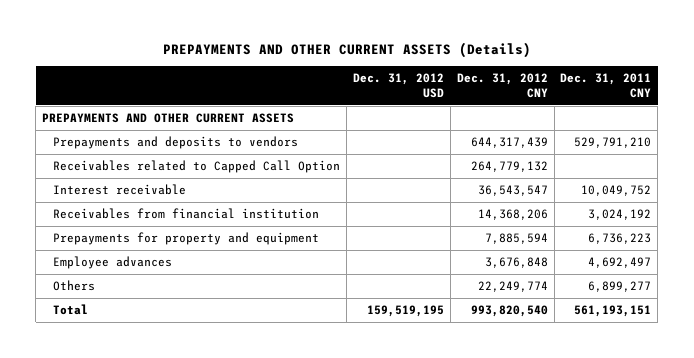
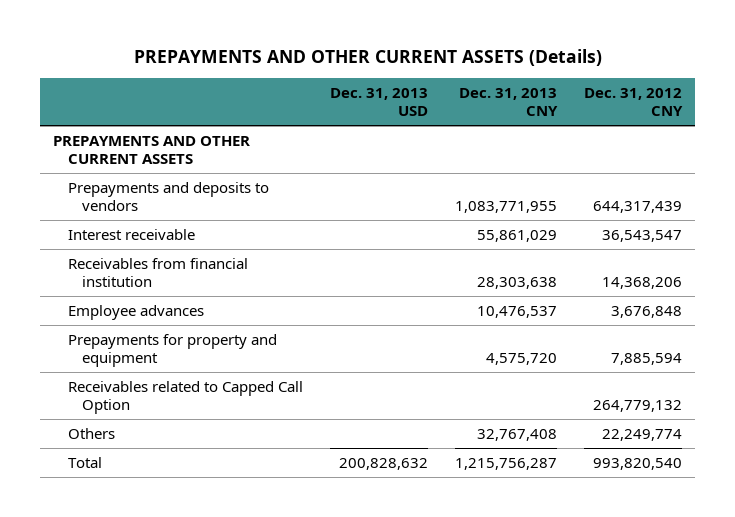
[353,73,445,99] Dec. 31, 2012 USD -> none
[560,73,652,99] Dec. 31, 2011 CNY -> none
none -> [329,88,428,117] Dec. 31, 2013 USD
none -> [458,88,558,117] Dec. 31, 2013 CNY
[53,232,320,246] Prepayments for property and equipment -> [67,333,277,368] Prepayments for property and equipment
[53,160,341,174] Receivables related to Capped Call Option -> [67,380,303,415] Receivables related to Capped Call Option

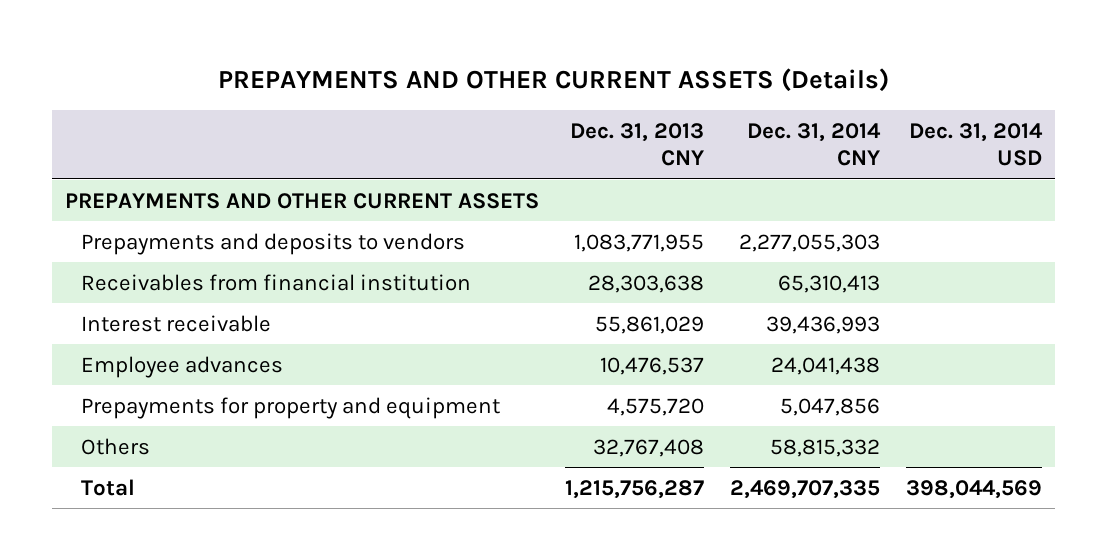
[329,88,428,117] Dec. 31, 2013 USD -> none
[583,88,683,117] Dec. 31, 2012 CNY -> none
none -> [747,122,882,167] Dec. 31, 2014 CNY
none -> [909,122,1044,167] Dec. 31, 2014 USD
[67,228,195,240] Interest receivable -> [81,314,272,332] Interest receivable
[67,380,303,415] Receivables related to Capped Call Option -> none

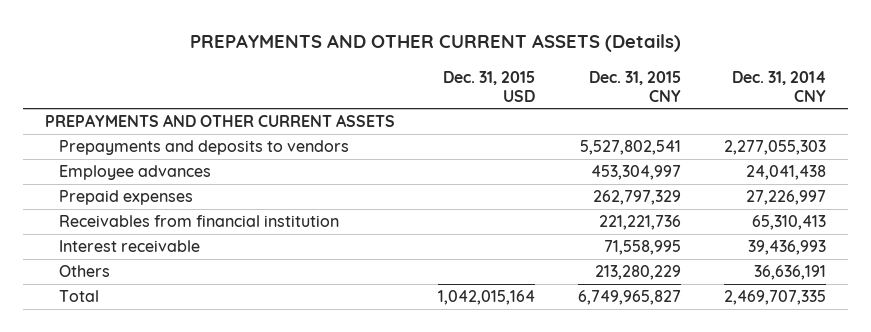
[570,122,706,167] Dec. 31, 2013 CNY -> none
[909,122,1044,167] Dec. 31, 2014 USD -> none
none -> [443,70,536,102] Dec. 31, 2015 USD
none -> [589,70,682,102] Dec. 31, 2015 CNY
[81,355,284,378] Employee advances -> [59,165,212,181] Employee advances
none -> [59,190,194,206] Prepaid expenses
[81,396,501,419] Prepayments for property and equipment -> none
[770,438,881,457] 58,815,332 -> [754,265,827,281] 36,636,191

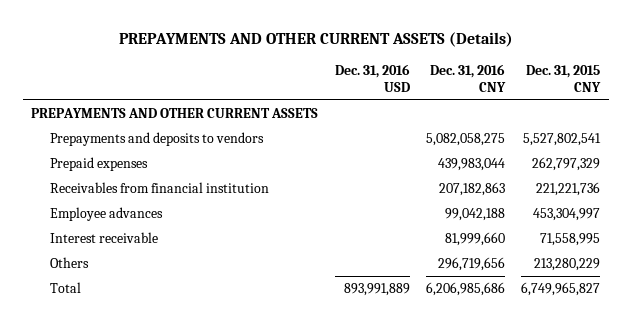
[443,70,536,102] Dec. 31, 2015 USD -> none
[732,70,827,102] Dec. 31, 2014 CNY -> none
none -> [334,64,410,92] Dec. 31, 2016 USD
none -> [430,64,507,92] Dec. 31, 2016 CNY
[59,165,212,181] Employee advances -> [49,207,163,222] Employee advances

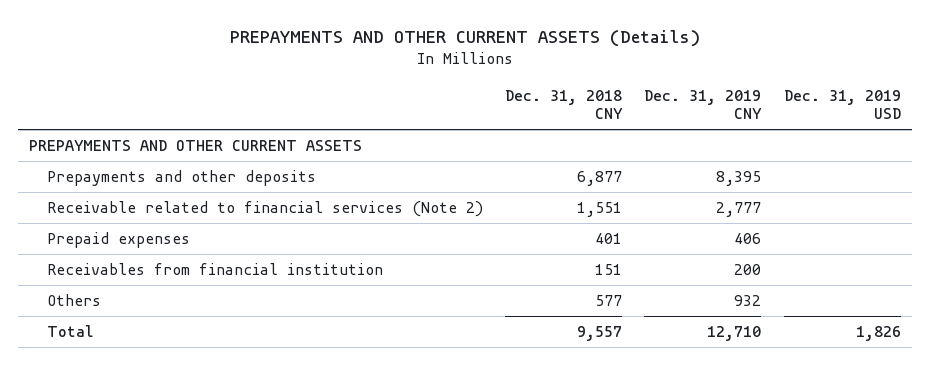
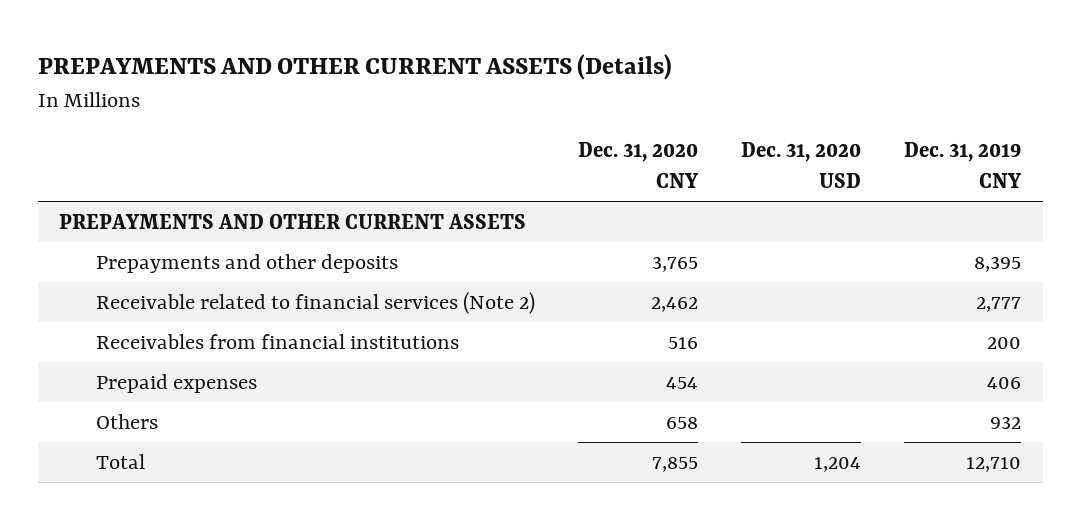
[505,89,624,120] Dec. 31, 2018 CNY -> none
[783,89,901,120] Dec. 31, 2019 USD -> none
none -> [577,142,699,188] Dec. 31, 2020 CNY
none -> [740,142,861,188] Dec. 31, 2020 USD
none -> [95,333,459,349] Receivables from financial institutions
[46,262,383,275] Receivables from financial institution -> none

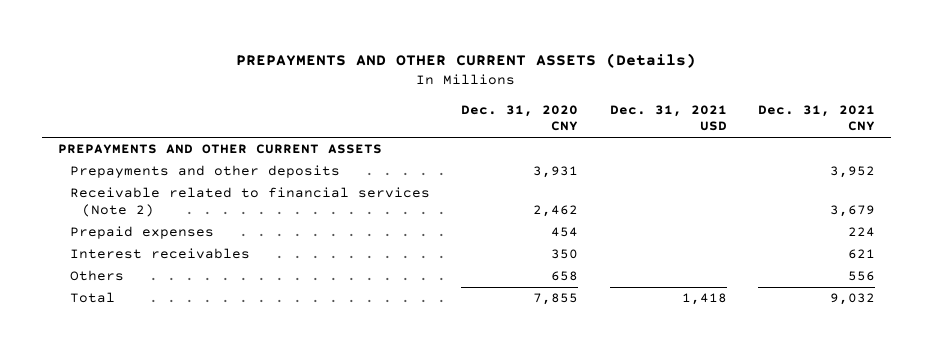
[740,142,861,188] Dec. 31, 2020 USD -> none
[903,142,1022,188] Dec. 31, 2019 CNY -> none
none -> [609,104,727,132] Dec. 31, 2021 USD
none -> [757,104,875,132] Dec. 31, 2021 CNY
[651,255,698,272] 3,765 -> [533,166,579,179] 3,931
[95,333,459,349] Receivables from financial institutions -> none
none -> [69,248,250,260] Interest receivables

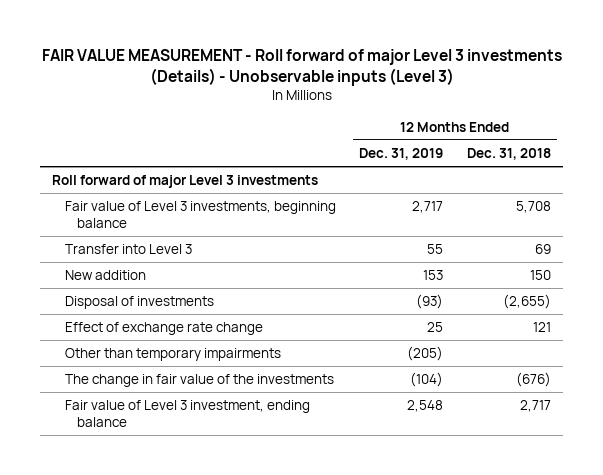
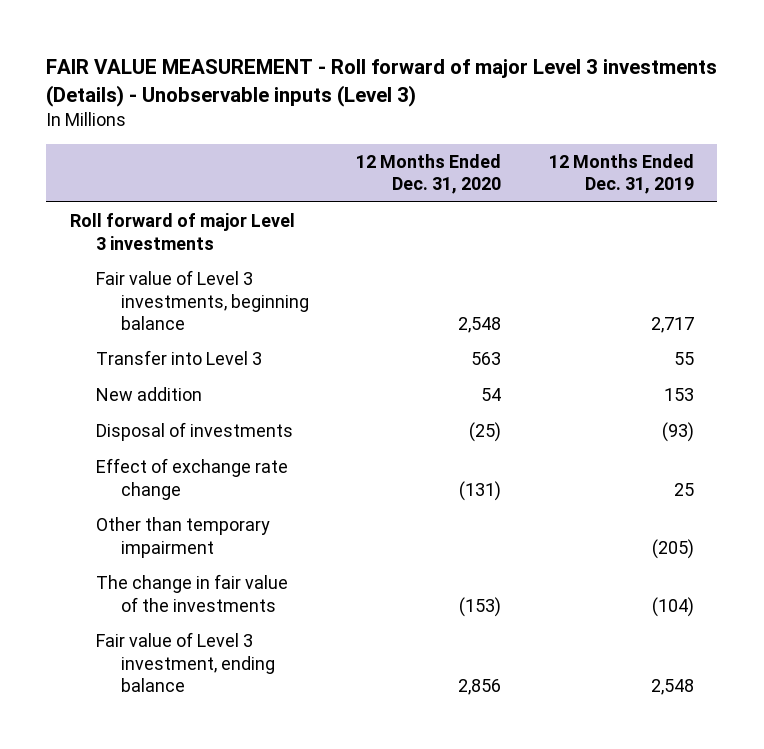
[467,148,552,161] Dec. 31, 2018 -> none
none -> [356,153,502,195] 12 Months Ended Dec. 31, 2020
[64,348,281,362] Other than temporary impairments -> [95,517,270,558] Other than temporary impairment

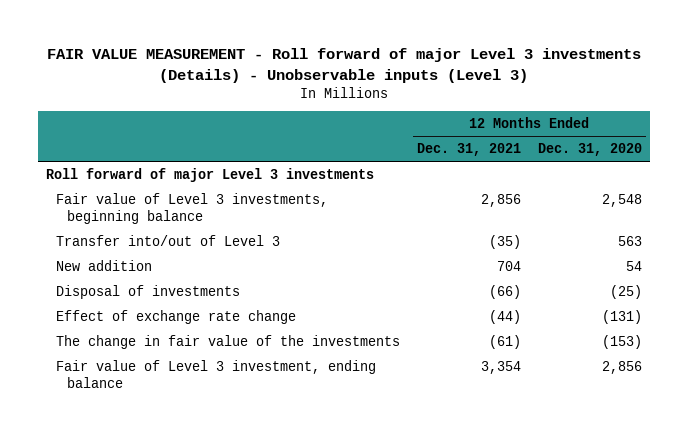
[548,153,694,195] 12 Months Ended Dec. 31, 2019 -> none
none -> [417,143,522,157] Dec. 31, 2021
[95,350,262,366] Transfer into Level 3 -> [56,234,281,246] Transfer into/out of Level 3
[95,517,270,558] Other than temporary impairment -> none

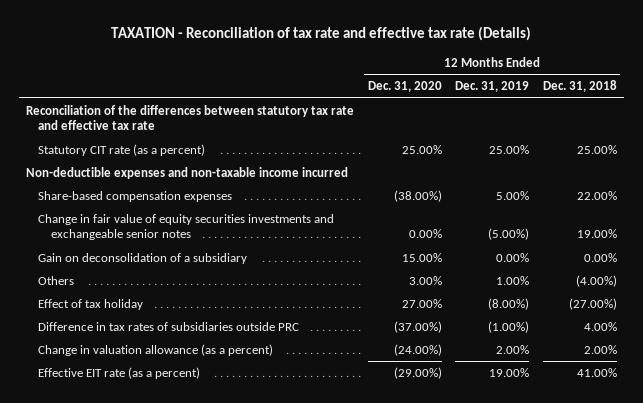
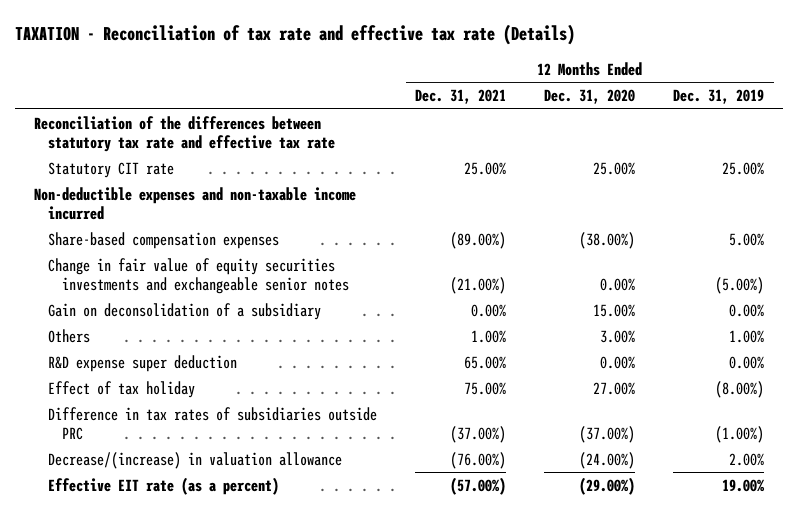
[542,80,617,93] Dec. 31, 2018 -> none
none -> [415,89,507,105] Dec. 31, 2021
[38,143,206,156] Statutory CIT rate (as a percent) -> [48,161,175,178] Statutory CIT rate
none -> [48,354,238,372] R&D expense super deduction
[38,343,274,356] Change in valuation allowance (as a percent) -> [48,451,343,469] Decrease/(increase) in valuation allowance

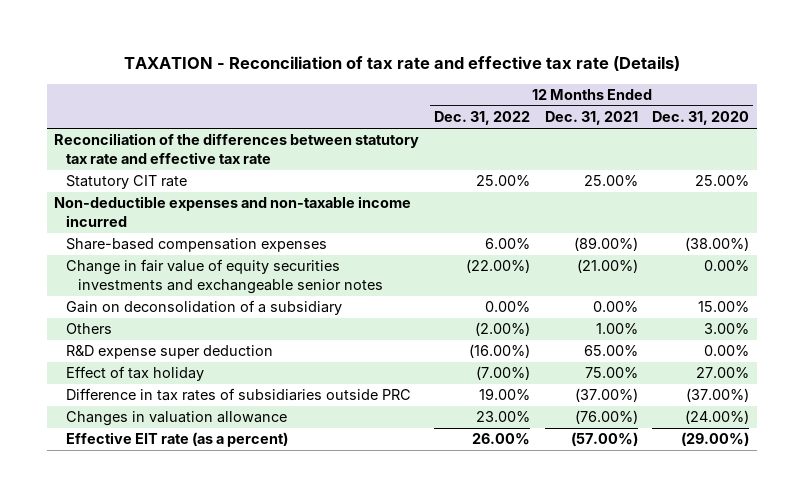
[673,89,765,105] Dec. 31, 2019 -> none
none -> [433,111,530,126] Dec. 31, 2022
[48,451,343,469] Decrease/(increase) in valuation allowance -> [66,411,288,427] Changes in valuation allowance

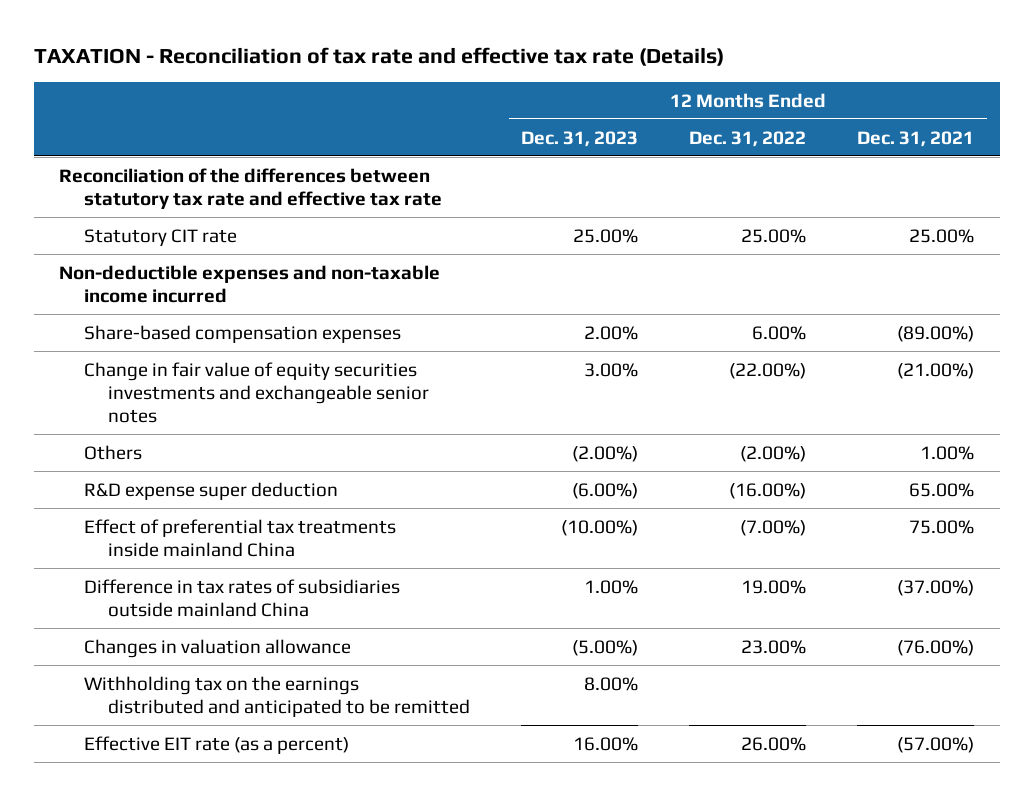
[652,111,750,126] Dec. 31, 2020 -> none
none -> [521,130,639,147] Dec. 31, 2023
[66,300,343,316] Gain on deconsolidation of a subsidiary -> none
[66,366,205,382] Effect of tax holiday -> [83,518,396,557] Effect of preferential tax treatments inside mainland China
[66,388,412,402] Difference in tax rates of subsidiaries outside PRC -> [83,578,400,617] Difference in tax rates of subsidiaries outside mainland China
none -> [83,675,471,717] Withholding tax on the earnings distributed and anticipated to be remitted

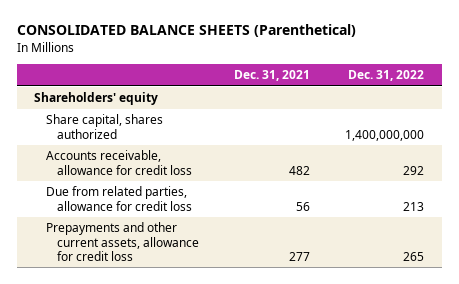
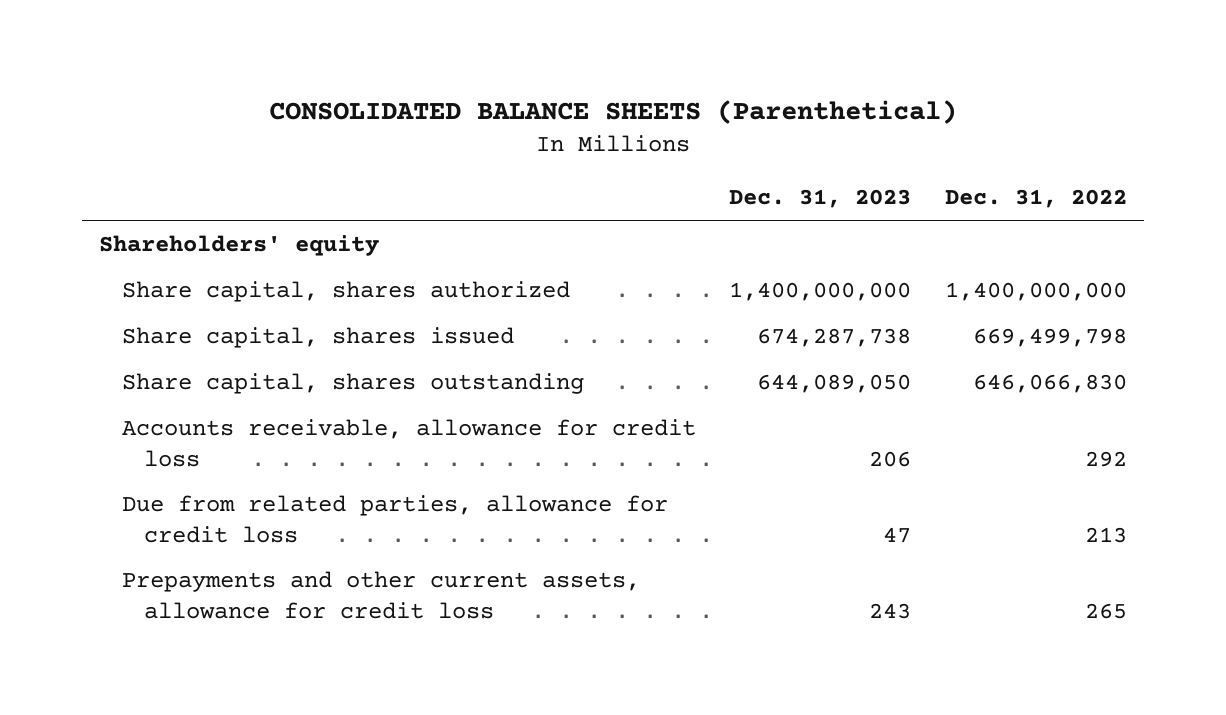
[234,69,311,81] Dec. 31, 2021 -> none
none -> [729,189,912,209] Dec. 31, 2023
none -> [121,326,514,348] Share capital, shares issued
none -> [121,372,584,394] Share capital, shares outstanding

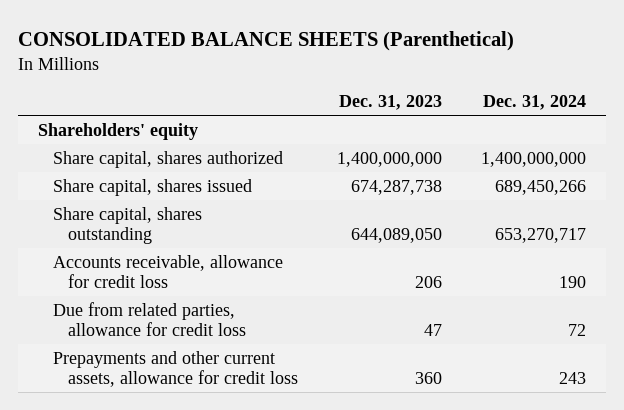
[945,189,1128,209] Dec. 31, 2022 -> none
none -> [483,95,587,111] Dec. 31, 2024
[869,602,912,619] 243 -> [414,372,442,385] 360

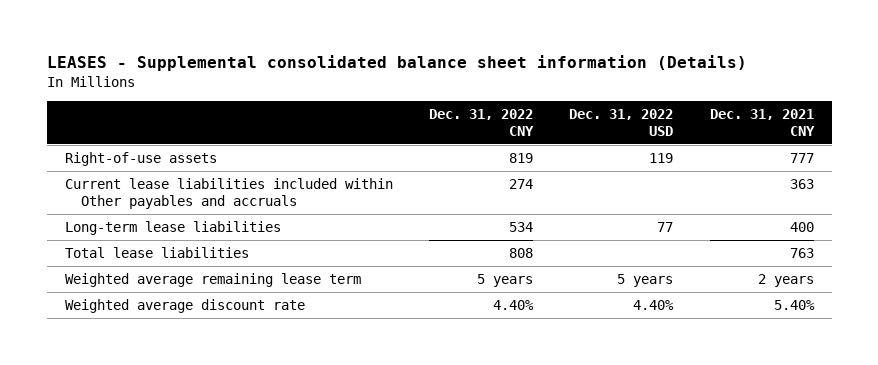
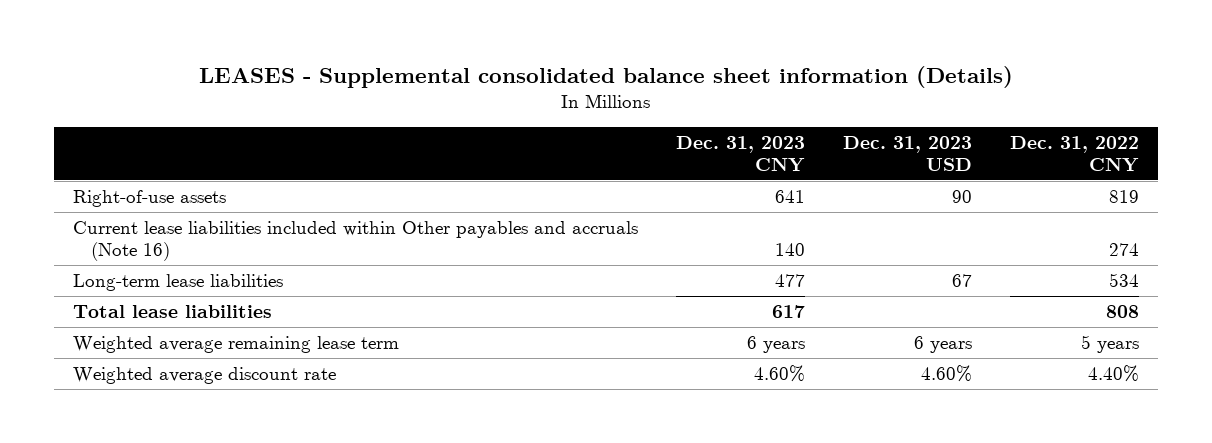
[569,109,674,136] Dec. 31, 2022 USD -> none
[709,109,815,136] Dec. 31, 2021 CNY -> none
none -> [675,135,805,172] Dec. 31, 2023 CNY
none -> [843,135,973,171] Dec. 31, 2023 USD
[64,178,393,209] Current lease liabilities included within Other payables and accruals -> [72,220,638,261] Current lease liabilities included within Other payables and accruals (Note 16)

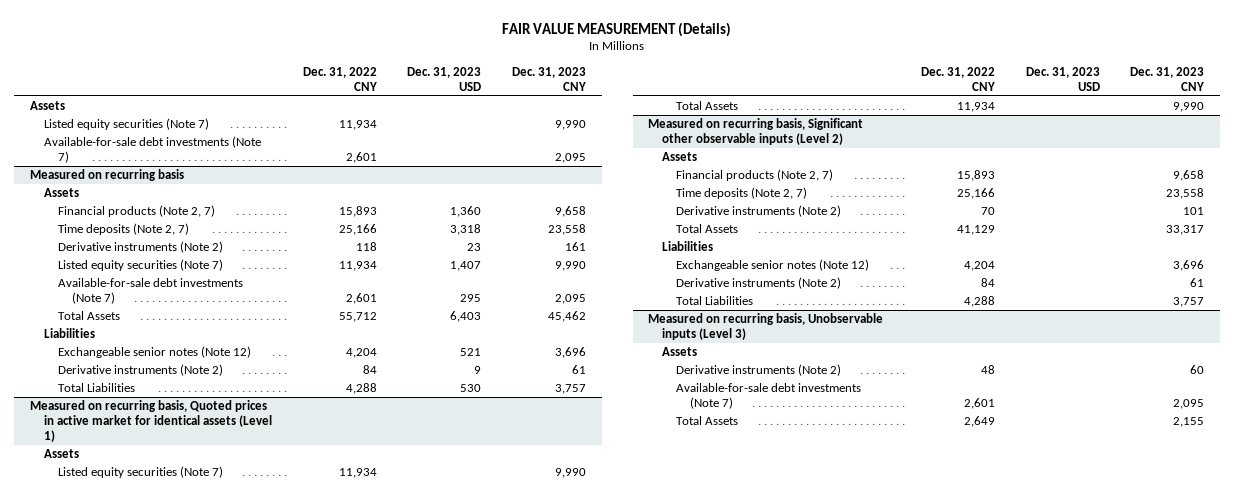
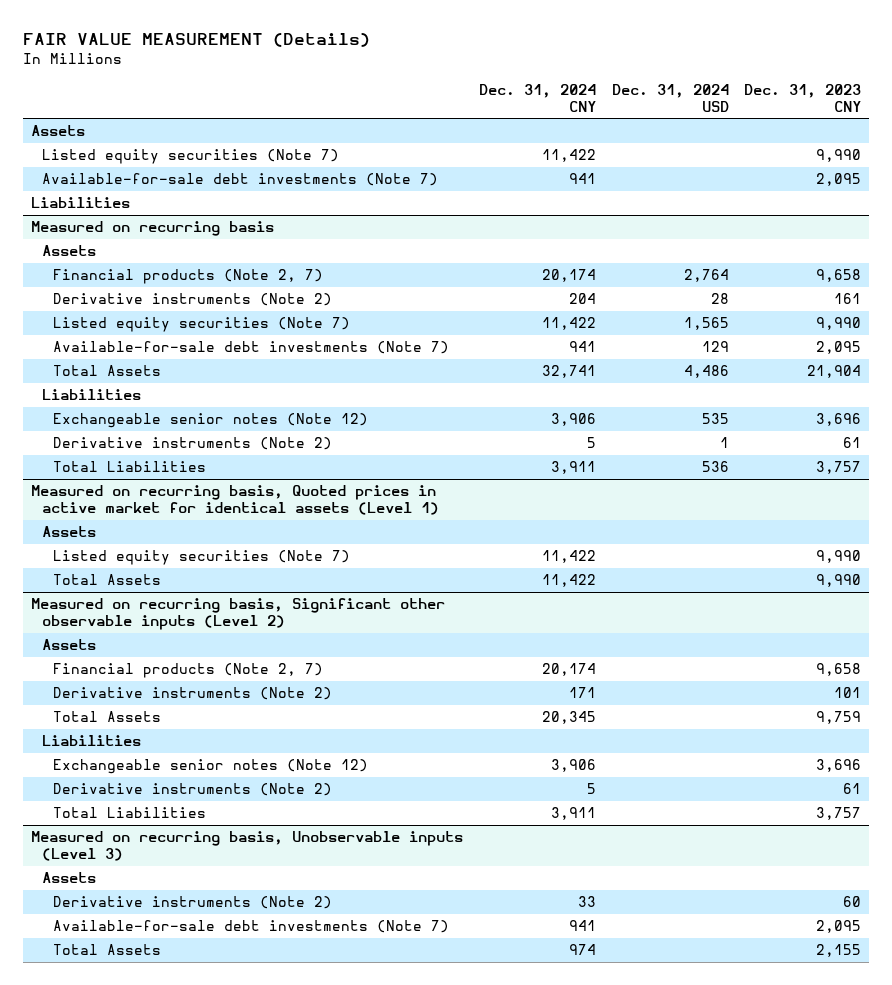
[302,66,377,91] Dec. 31, 2022 CNY -> none
[407,66,482,91] Dec. 31, 2023 USD -> none
none -> [478,83,596,112] Dec. 31, 2024 CNY
none -> [611,83,729,112] Dec. 31, 2024 USD
none -> [31,197,131,209] Liabilities
[57,223,189,236] Time deposits (Note 2, 7) -> none
[548,311,587,323] 45,462 -> [807,365,862,379] 21,904
[676,187,808,200] Time deposits (Note 2, 7) -> none
[1166,225,1205,236] 33,317 -> [816,711,862,725] 9,759

